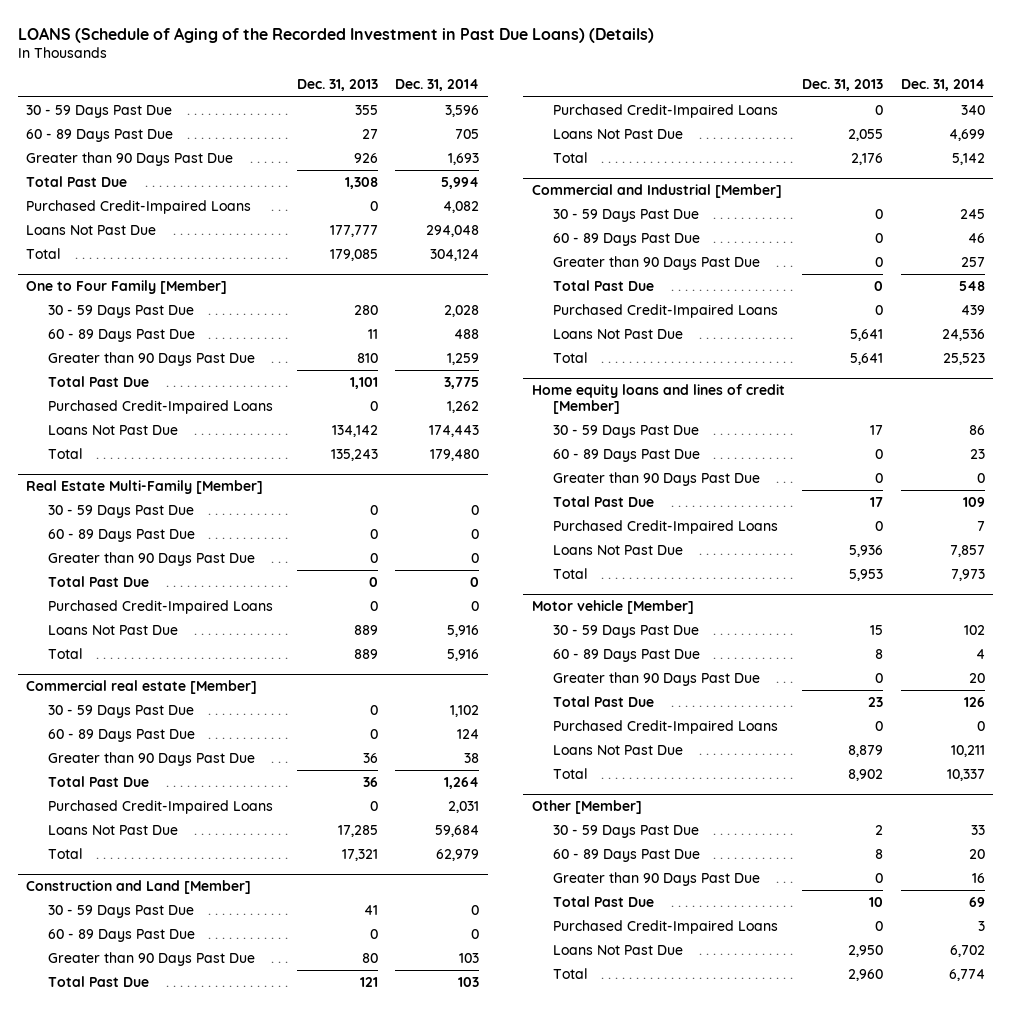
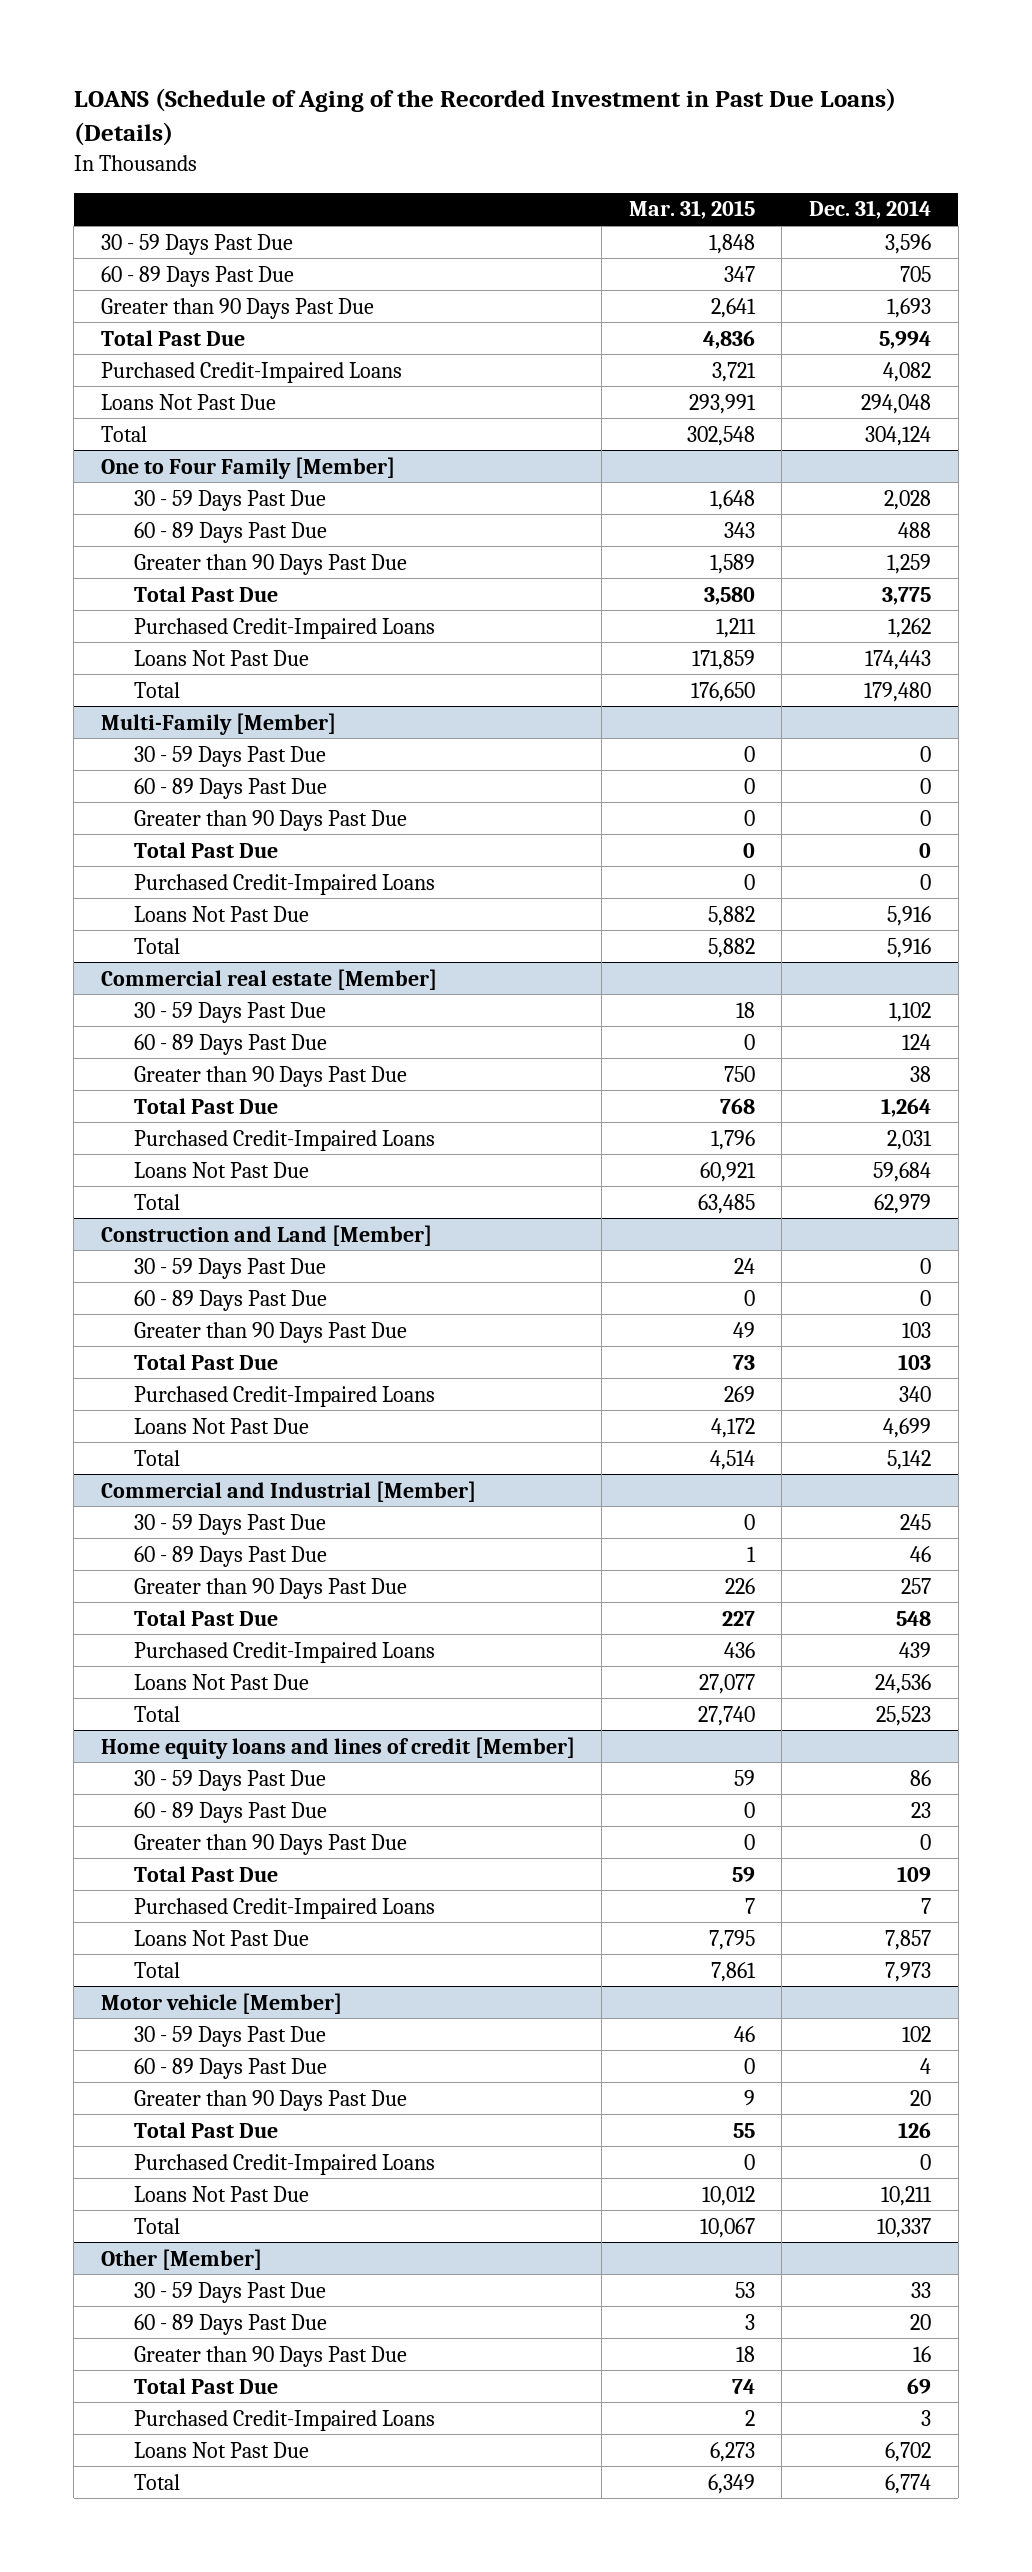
[296,79,378,92] Dec. 31, 2013 -> none
none -> [628,200,755,220] Mar. 31, 2015
[26,480,264,495] Real Estate Multi-Family [Member] -> [100,712,336,735] Multi-Family [Member]

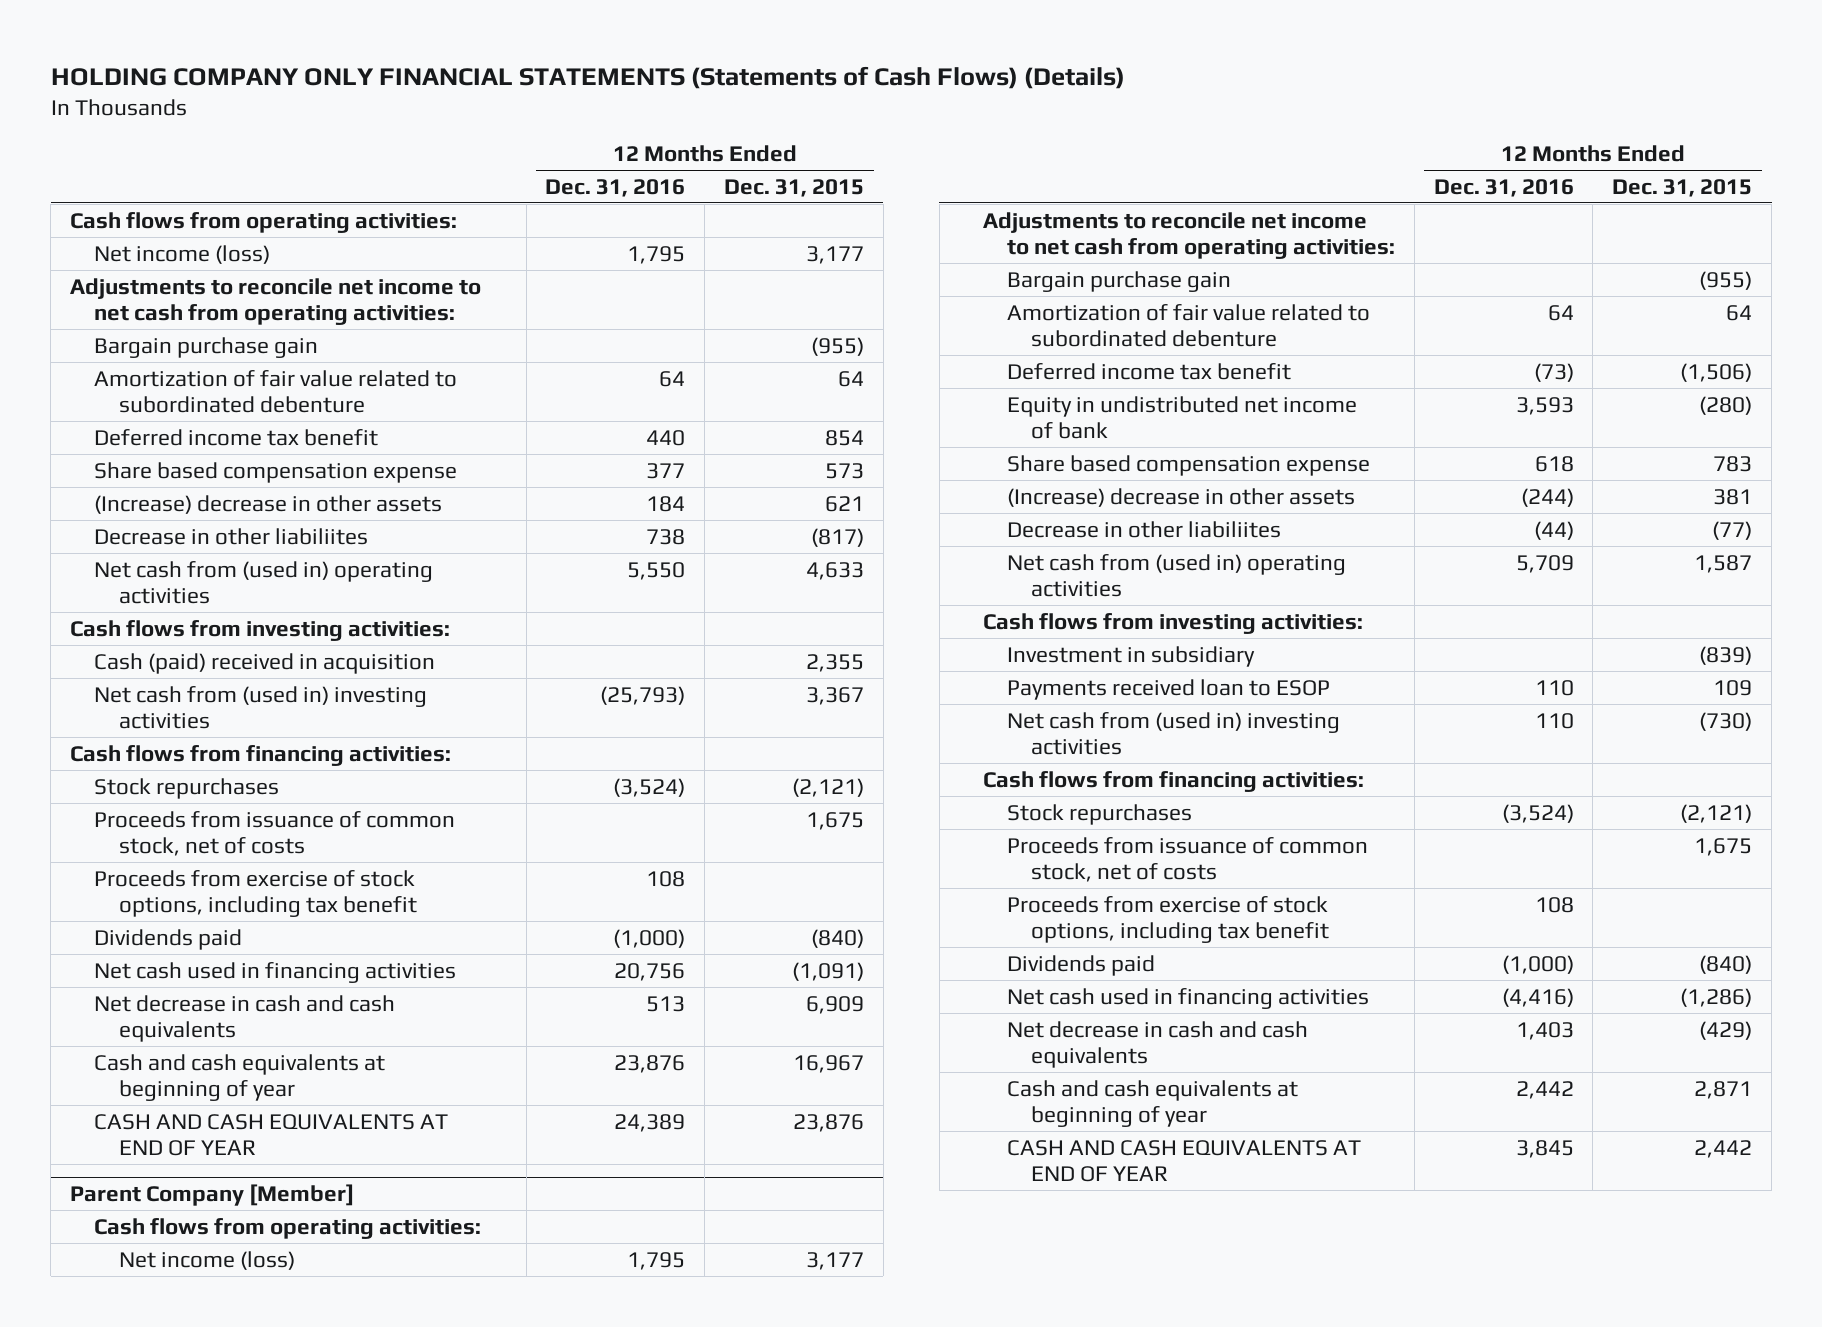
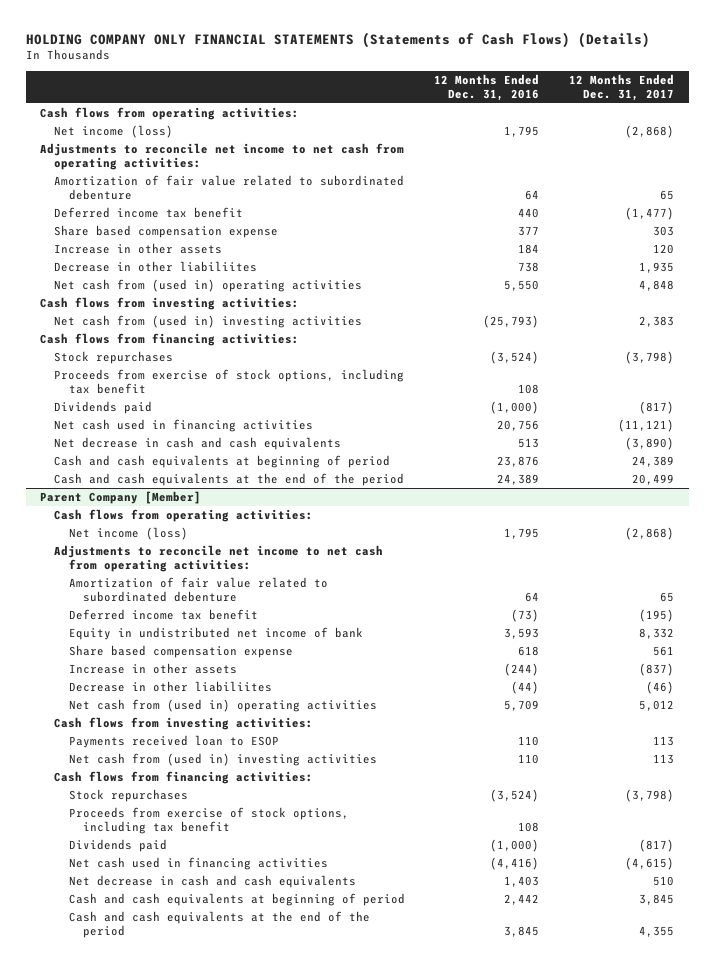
[724,178,865,197] Dec. 31, 2015 -> none
none -> [568,73,674,101] 12 Months Ended Dec. 31, 2017
[94,336,319,358] Bargain purchase gain -> none
[94,494,443,514] (Increase) decrease in other assets -> [54,243,223,255] Increase in other assets
[94,652,436,674] Cash (paid) received in acquisition -> none
[94,810,456,857] Proceeds from issuance of common stock, net of costs -> none
[94,1053,386,1102] Cash and cash equivalents at beginning of year -> [54,455,391,469] Cash and cash equivalents at beginning of period
[94,1113,449,1157] CASH AND CASH EQUIVALENTS AT END OF YEAR -> [54,473,405,487] Cash and cash equivalents at the end of the period
[1006,270,1231,292] Bargain purchase gain -> none
[1006,487,1355,507] (Increase) decrease in other assets -> [68,663,237,675] Increase in other assets
[1006,645,1255,667] Investment in subsidiary -> none
[1006,836,1368,883] Proceeds from issuance of common stock, net of costs -> none
[1006,1079,1298,1128] Cash and cash equivalents at beginning of year -> [68,893,405,907] Cash and cash equivalents at beginning of period
[1006,1139,1361,1183] CASH AND CASH EQUIVALENTS AT END OF YEAR -> [68,911,370,939] Cash and cash equivalents at the end of the period

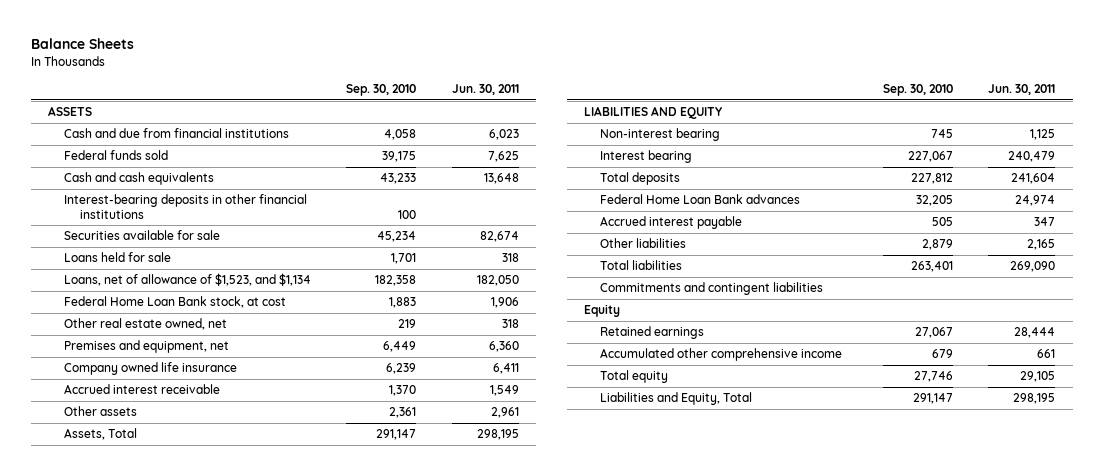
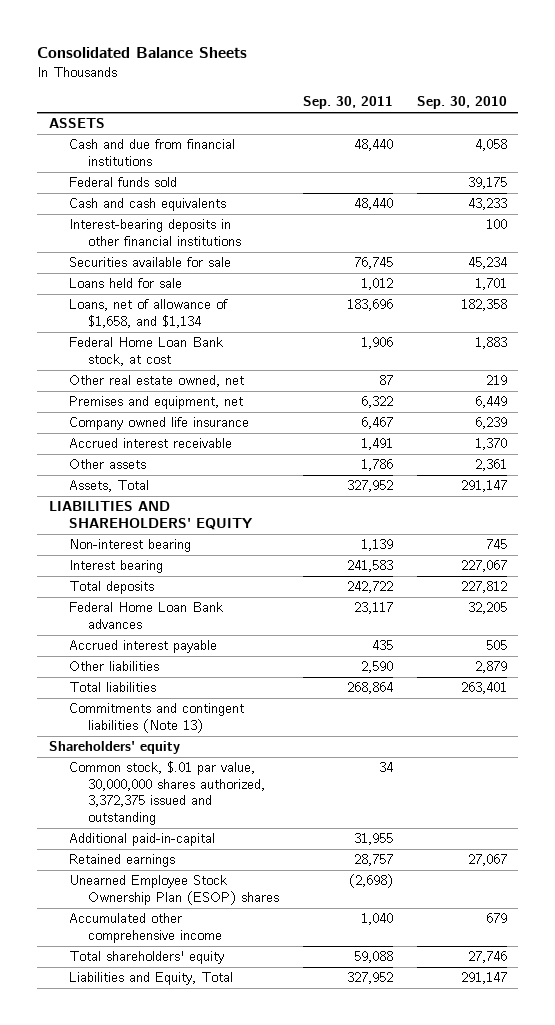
[30,38,134,50] Balance Sheets -> [37,47,248,59] Consolidated Balance Sheets
[451,84,519,96] Jun. 30, 2011 -> none
none -> [302,96,393,110] Sep. 30, 2011
[64,273,312,287] Loans, net of allowance of $1,523, and $1,134 -> [68,299,228,328] Loans, net of allowance of $1,658, and $1,134
[584,106,723,120] LIABILITIES AND EQUITY -> [48,501,253,530] LIABILITIES AND SHAREHOLDERS' EQUITY
[600,282,824,296] Commitments and contingent liabilities -> [68,703,244,733] Commitments and contingent liabilities (Note 13)
[584,304,621,318] Equity -> [48,741,180,755] Shareholders' equity
none -> [68,761,266,825] Common stock, $.01 par value, 30,000,000 shares authorized, 3,372,375 issued and outstanding
none -> [68,833,215,847] Additional paid-in-capital
none -> [68,875,280,905] Unearned Employee Stock Ownership Plan (ESOP) shares
[600,370,669,384] Total equity -> [68,951,224,965] Total shareholders' equity

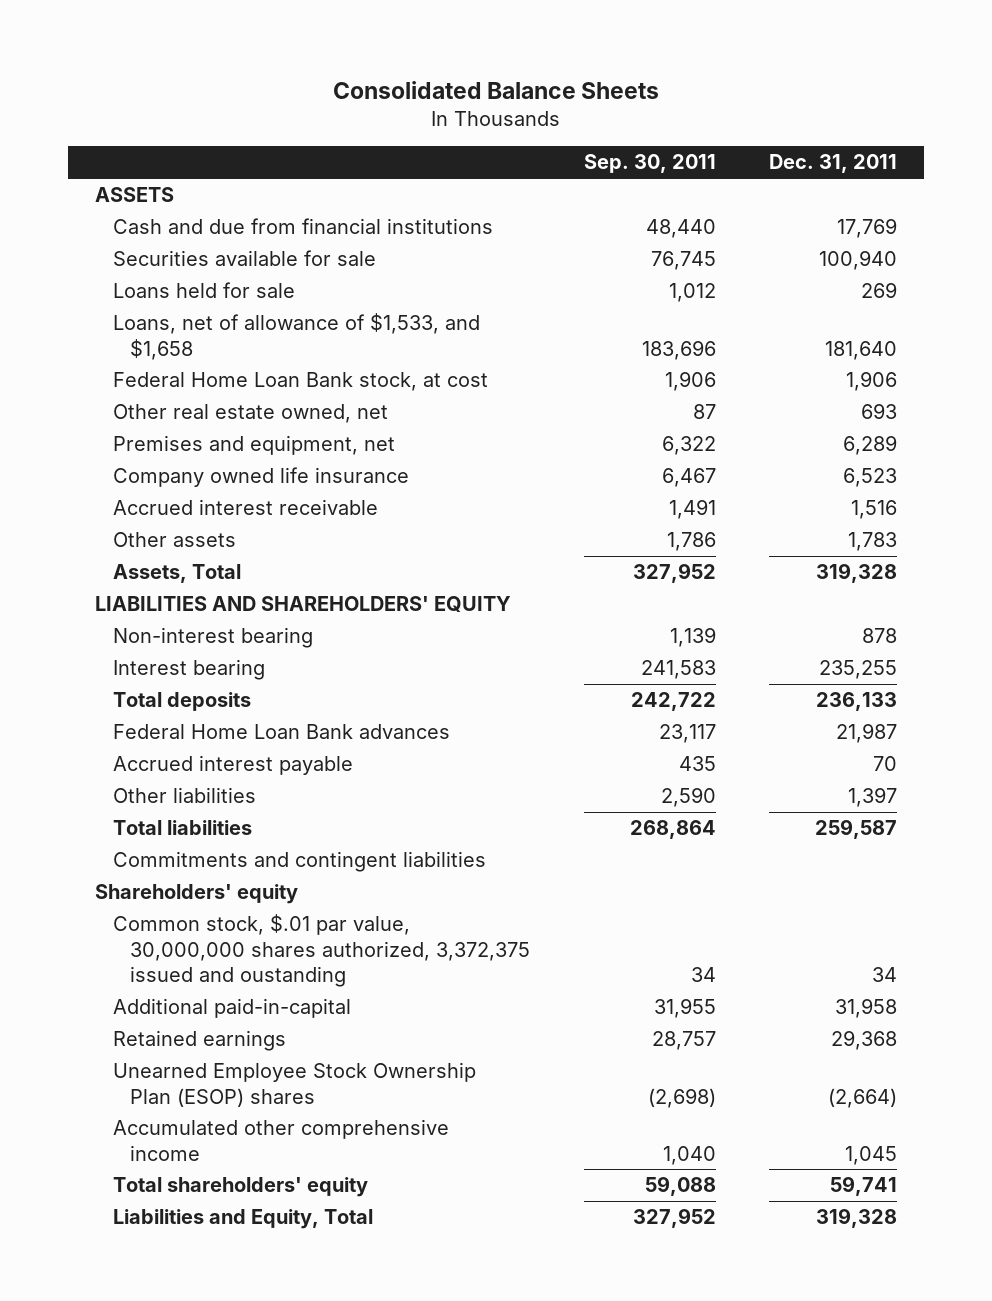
[416,96,507,110] Sep. 30, 2010 -> none
none -> [769,154,898,174] Dec. 31, 2011
[68,177,177,188] Federal funds sold -> none
[68,198,226,212] Cash and cash equivalents -> none
[68,219,242,246] Interest-bearing deposits in other financial institutions -> none
[68,299,228,328] Loans, net of allowance of $1,658, and $1,134 -> [112,313,480,360] Loans, net of allowance of $1,533, and $1,658
[68,703,244,733] Commitments and contingent liabilities (Note 13) -> [112,851,486,873] Commitments and contingent liabilities
[68,761,266,825] Common stock, $.01 par value, 30,000,000 shares authorized, 3,372,375 issued and outstanding -> [112,914,531,987] Common stock, $.01 par value, 30,000,000 shares authorized, 3,372,375 issued and oustanding

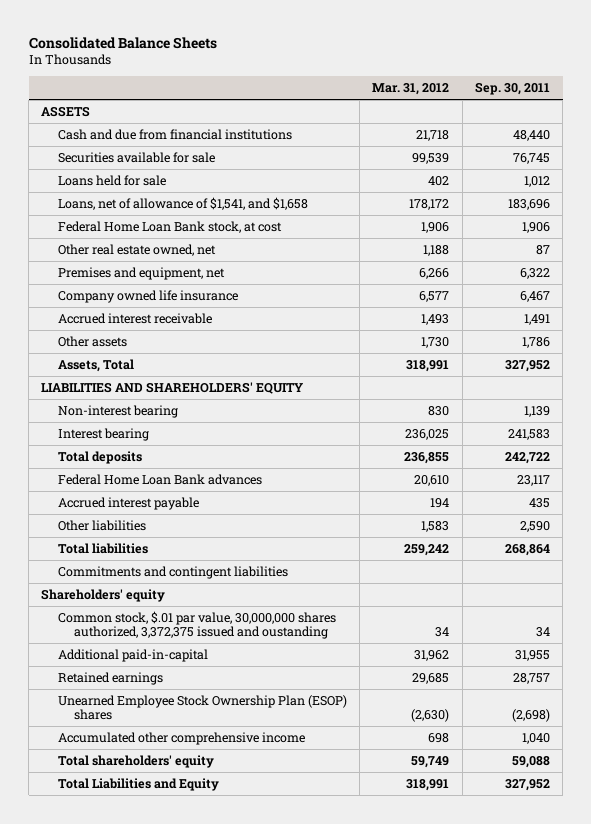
[769,154,898,174] Dec. 31, 2011 -> none
none -> [372,83,450,96] Mar. 31, 2012
[112,313,480,360] Loans, net of allowance of $1,533, and $1,658 -> [57,196,308,210] Loans, net of allowance of $1,541, and $1,658
[112,1209,373,1230] Liabilities and Equity, Total -> [57,777,219,791] Total Liabilities and Equity

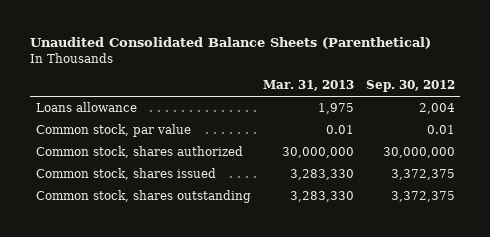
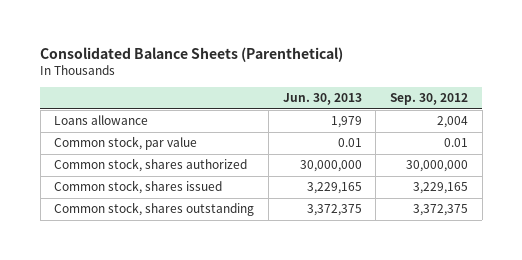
[29,37,431,50] Unaudited Consolidated Balance Sheets (Parenthetical) -> [40,46,344,62] Consolidated Balance Sheets (Parenthetical)
[262,80,354,92] Mar. 31, 2013 -> none
none -> [282,93,362,106] Jun. 30, 2013
[390,169,455,181] 3,372,375 -> [412,182,468,195] 3,229,165

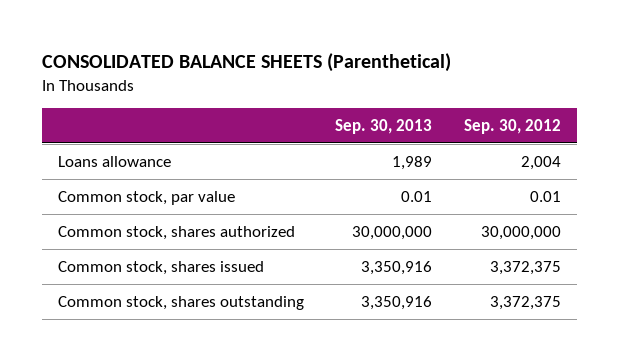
[40,46,344,62] Consolidated Balance Sheets (Parenthetical) -> [42,53,452,73] CONSOLIDATED BALANCE SHEETS (Parenthetical)
[282,93,362,106] Jun. 30, 2013 -> none
none -> [335,118,433,134] Sep. 30, 2013
[412,182,468,195] 3,229,165 -> [489,260,561,275] 3,372,375

